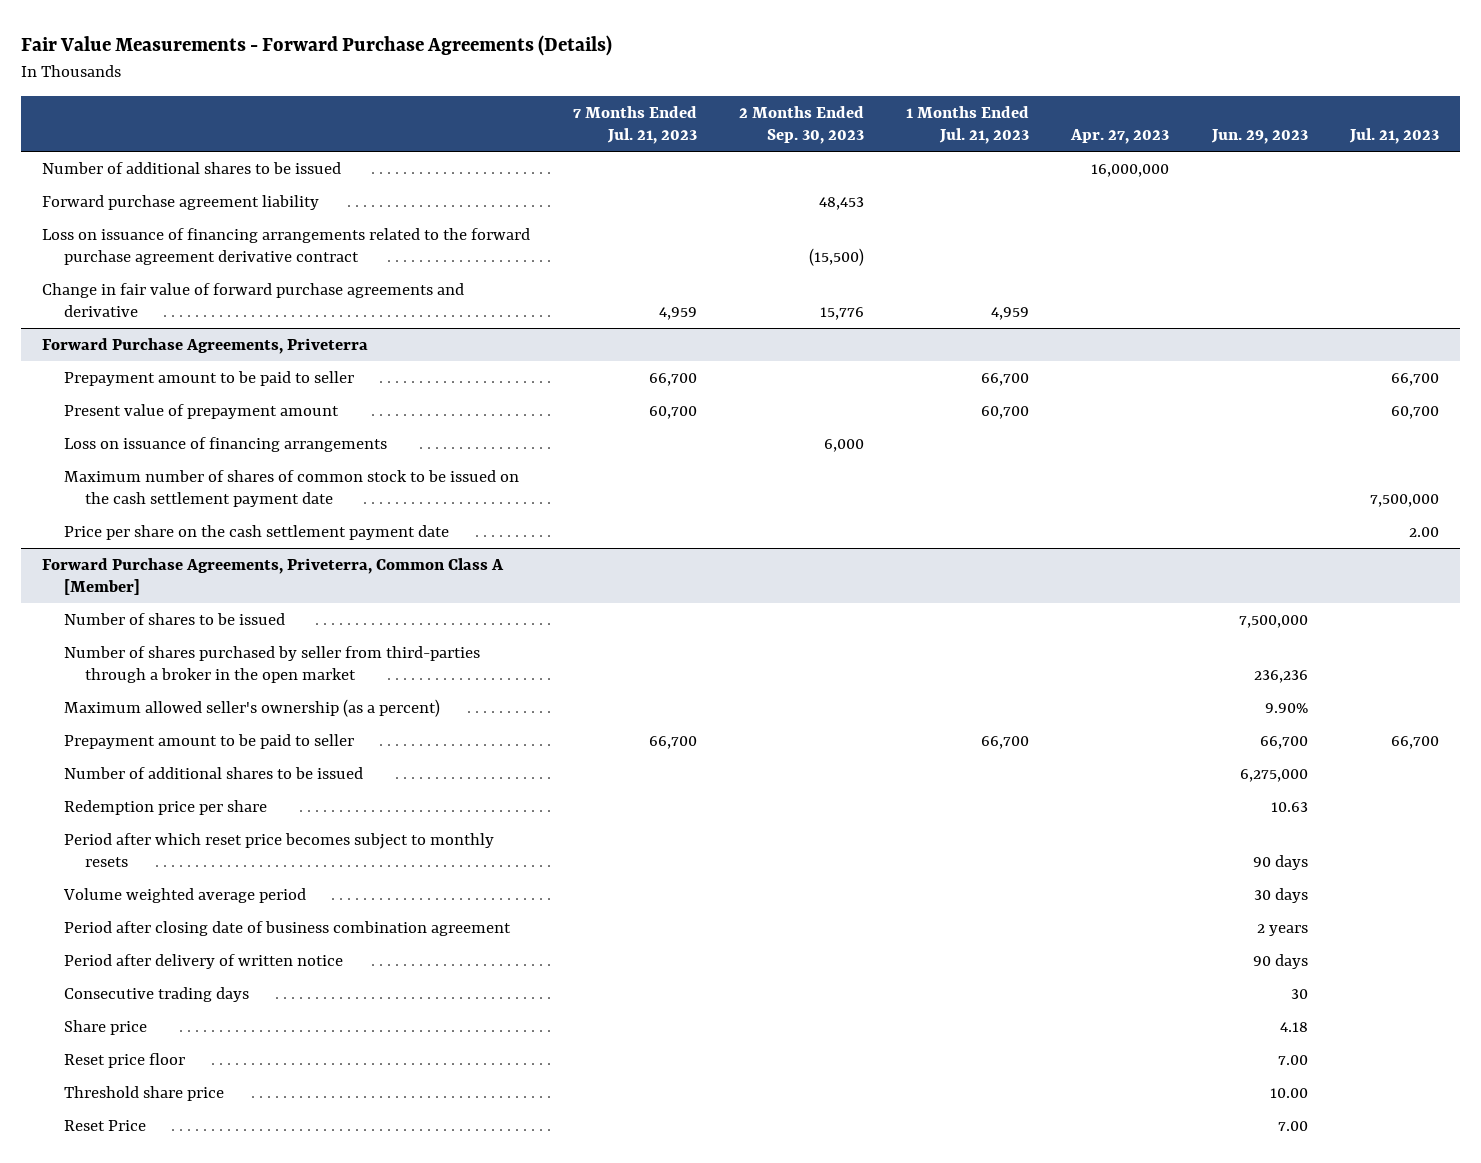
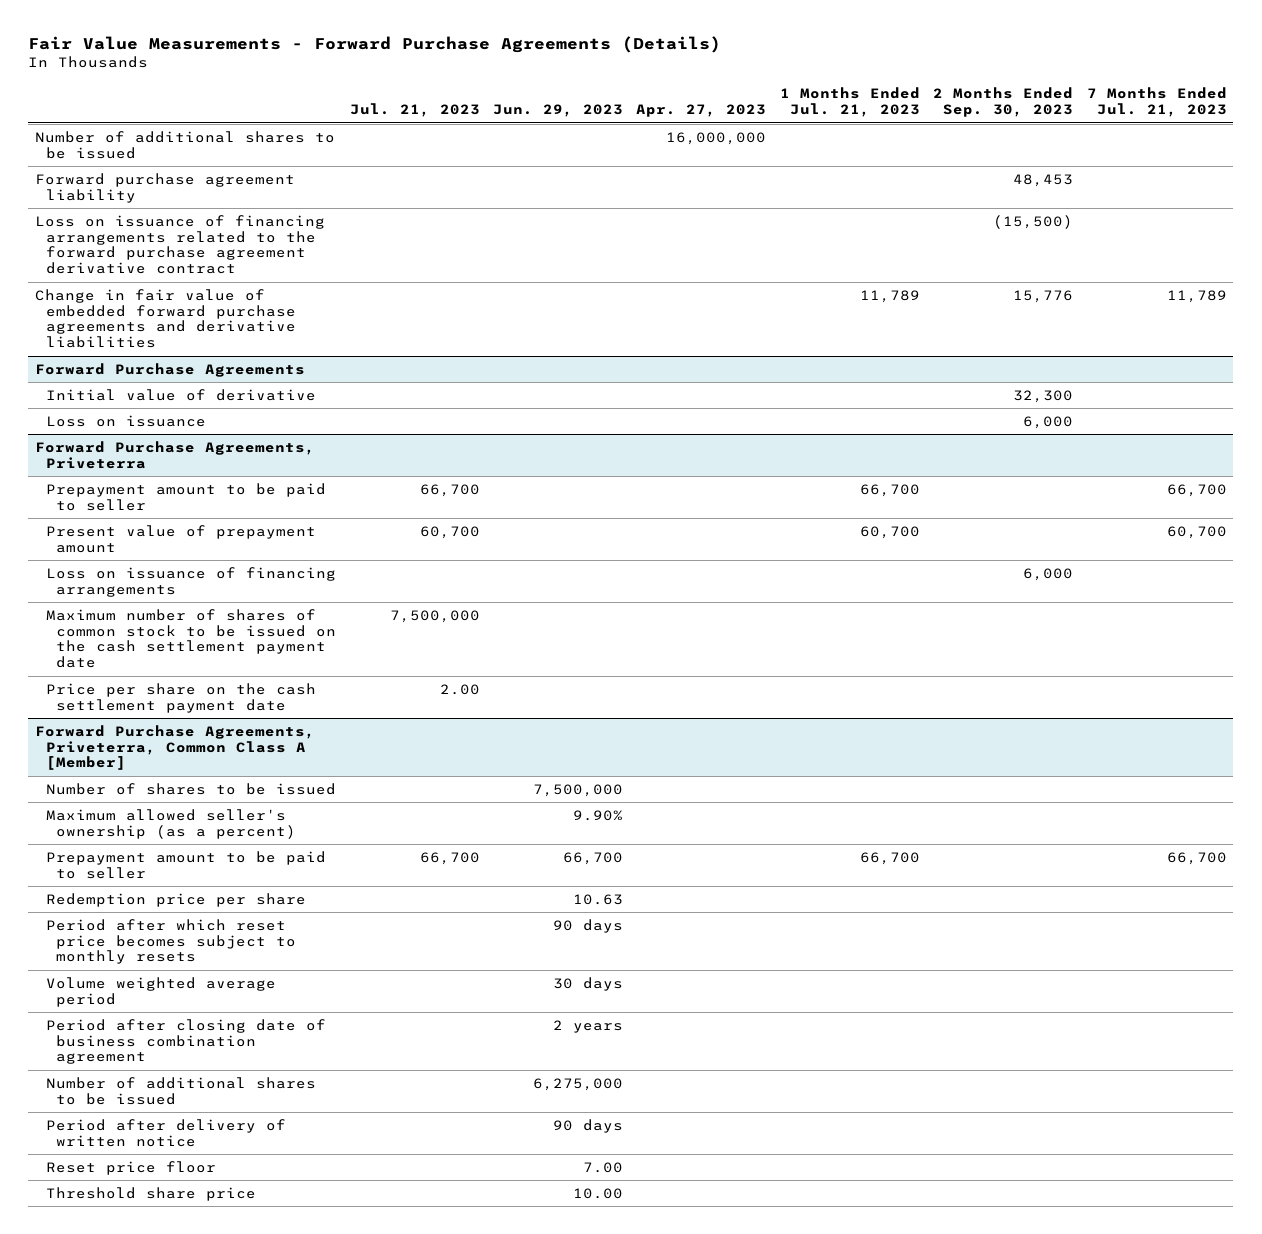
[42,282,465,318] Change in fair value of forward purchase agreements and derivative -> [35,288,296,349] Change in fair value of embedded forward purchase agreements and derivative liabilities
[658,307,697,321] 4,959 -> [1166,289,1227,303] 11,789
[991,307,1030,321] 4,959 -> [859,289,920,303] 11,789
none -> [35,362,306,377] Forward Purchase Agreements
none -> [45,388,316,401] Initial value of derivative
none -> [45,414,206,427] Loss on issuance
[63,645,480,684] Number of shares purchased by seller from third-parties through a broker in the open market -> none
[63,766,363,779] Number of additional shares to be issued -> [45,1076,316,1105] Number of additional shares to be issued
[63,986,249,1002] Consecutive trading days -> none
[63,1019,147,1035] Share price -> none
[63,1119,146,1131] Reset Price -> none

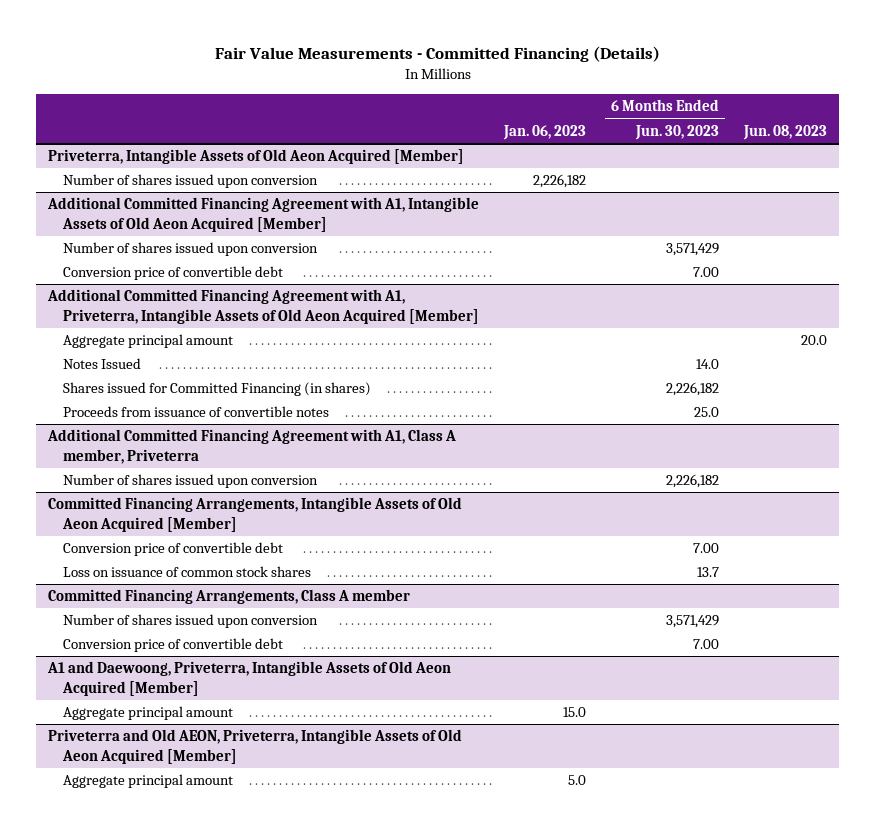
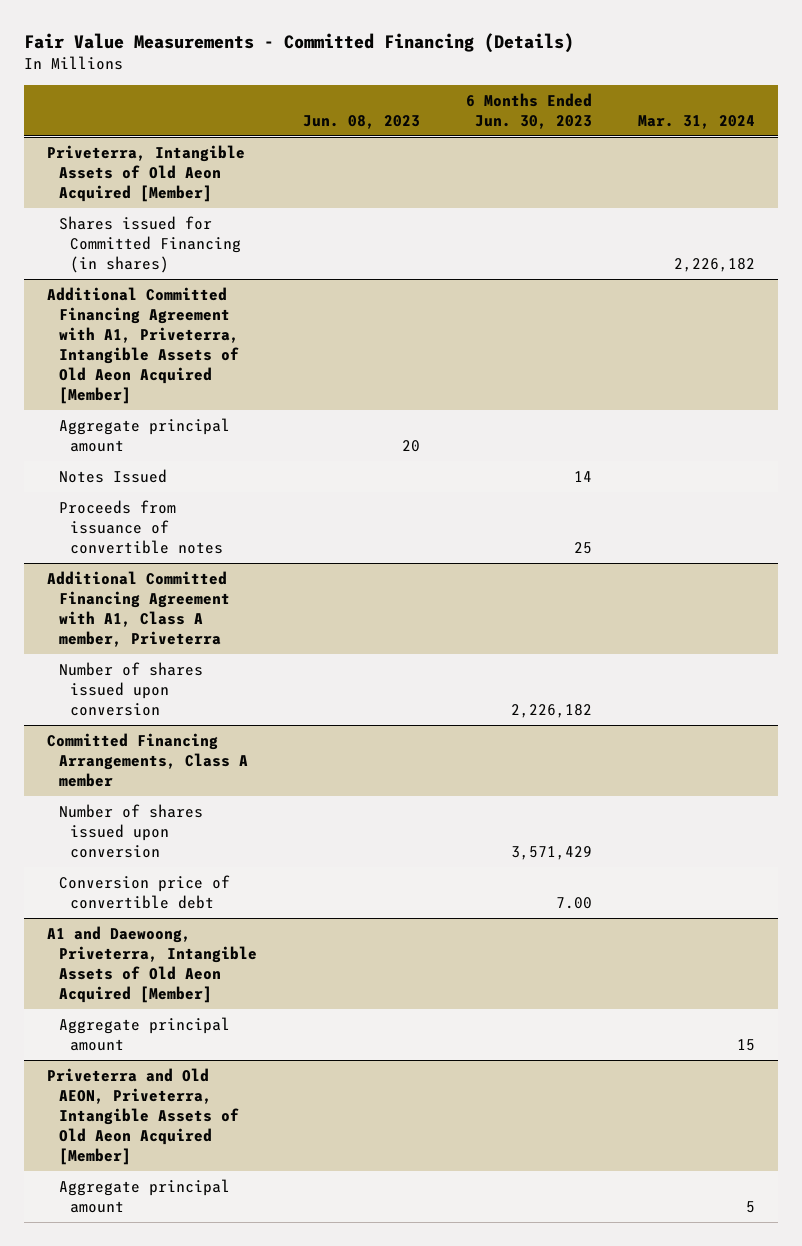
[503,124,587,140] Jan. 06, 2023 -> none
none -> [637,114,755,129] Mar. 31, 2024
[63,174,319,189] Number of shares issued upon conversion -> none
[47,197,480,232] Additional Committed Financing Agreement with A1, Intangible Assets of Old Aeon Acquired [Member] -> none
[63,242,319,257] Number of shares issued upon conversion -> none
[63,266,284,281] Conversion price of convertible debt -> none
none -> [58,215,242,274] Shares issued for Committed Financing (in shares)
[63,382,372,397] Shares issued for Committed Financing (in shares) -> none
[800,335,827,346] 20.0 -> [401,440,420,453] 20
[695,359,719,370] 14.0 -> [573,470,592,482] 14
[693,407,719,418] 25.0 -> [573,542,592,555] 25
[48,497,463,532] Committed Financing Arrangements, Intangible Assets of Old Aeon Acquired [Member] -> none
[63,542,284,557] Conversion price of convertible debt -> none
[63,566,312,578] Loss on issuance of common stock shares -> none

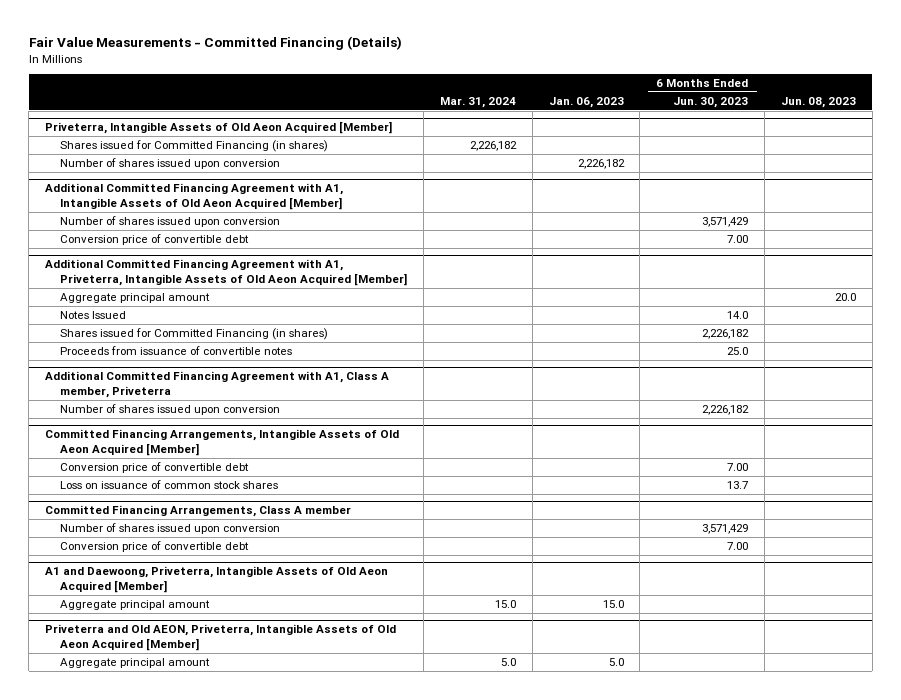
none -> [548,96,624,108] Jan. 06, 2023
none -> [60,158,281,170] Number of shares issued upon conversion
none -> [45,183,344,210] Additional Committed Financing Agreement with A1, Intangible Assets of Old Aeon Acquired [Member]
none -> [60,216,281,228] Number of shares issued upon conversion
none -> [60,234,250,246] Conversion price of convertible debt
[401,440,420,453] 20 -> [835,293,857,302] 20.0
[573,470,592,482] 14 -> [727,311,749,320] 14.0
none -> [60,328,329,341] Shares issued for Committed Financing (in shares)
[573,542,592,555] 25 -> [727,347,749,356] 25.0
none -> [45,429,400,456] Committed Financing Arrangements, Intangible Assets of Old Aeon Acquired [Member]
none -> [60,462,250,474] Conversion price of convertible debt
none -> [60,480,279,490] Loss on issuance of common stock shares
[736,1039,755,1052] 15 -> [494,600,516,609] 15.0
[745,1201,755,1214] 5 -> [500,658,516,667] 5.0

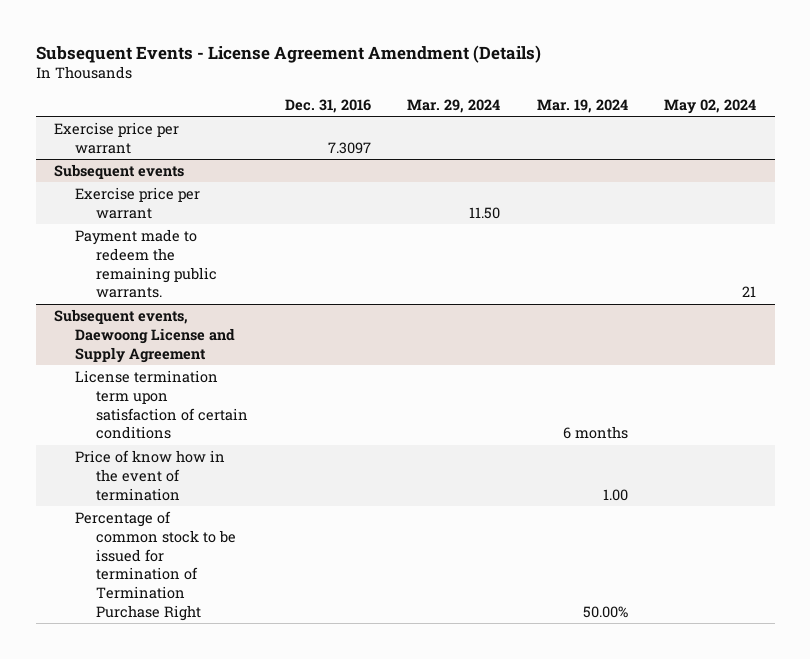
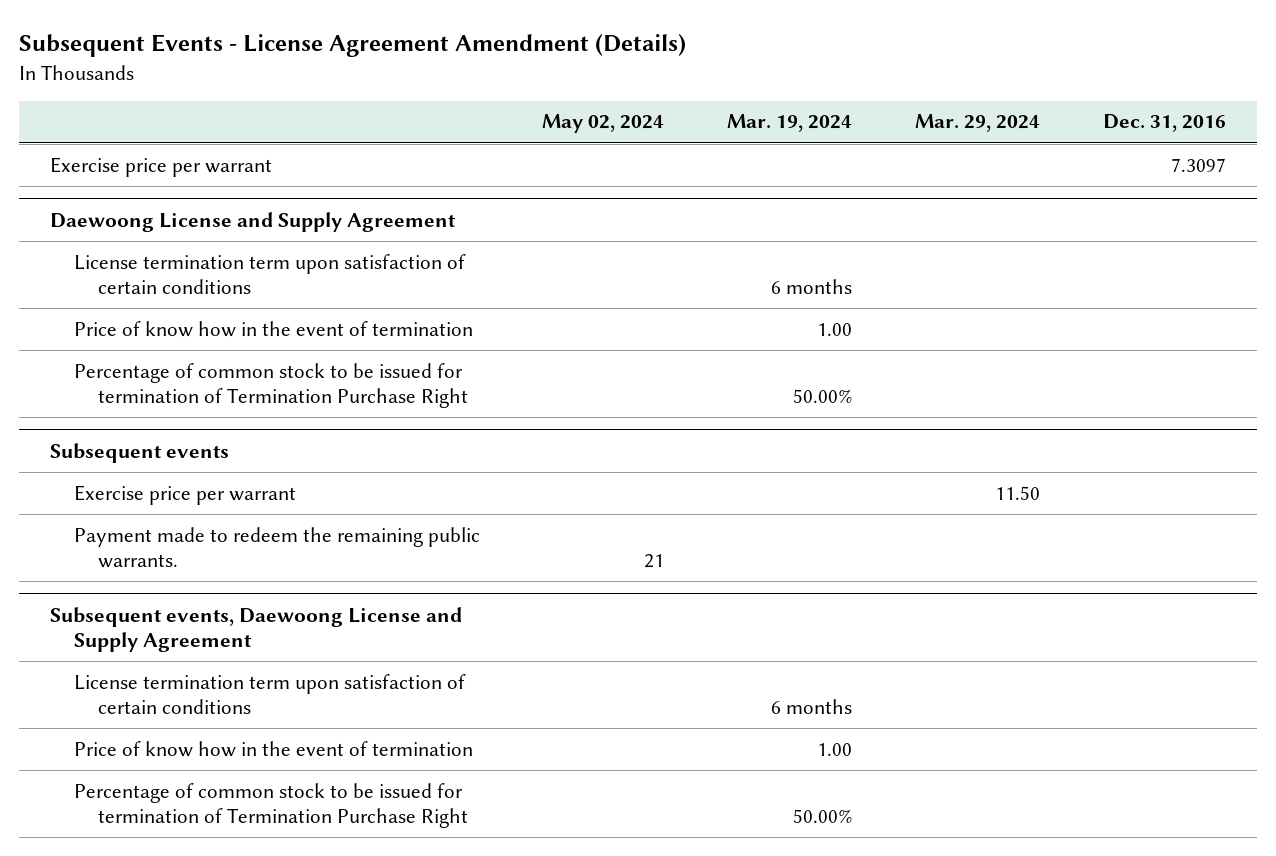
none -> [49,211,456,232] Daewoong License and Supply Agreement
none -> [73,253,466,295] License termination term upon satisfaction of certain conditions
none -> [73,320,473,337] Price of know how in the event of termination
none -> [73,362,468,409] Percentage of common stock to be issued for termination of Termination Purchase Right

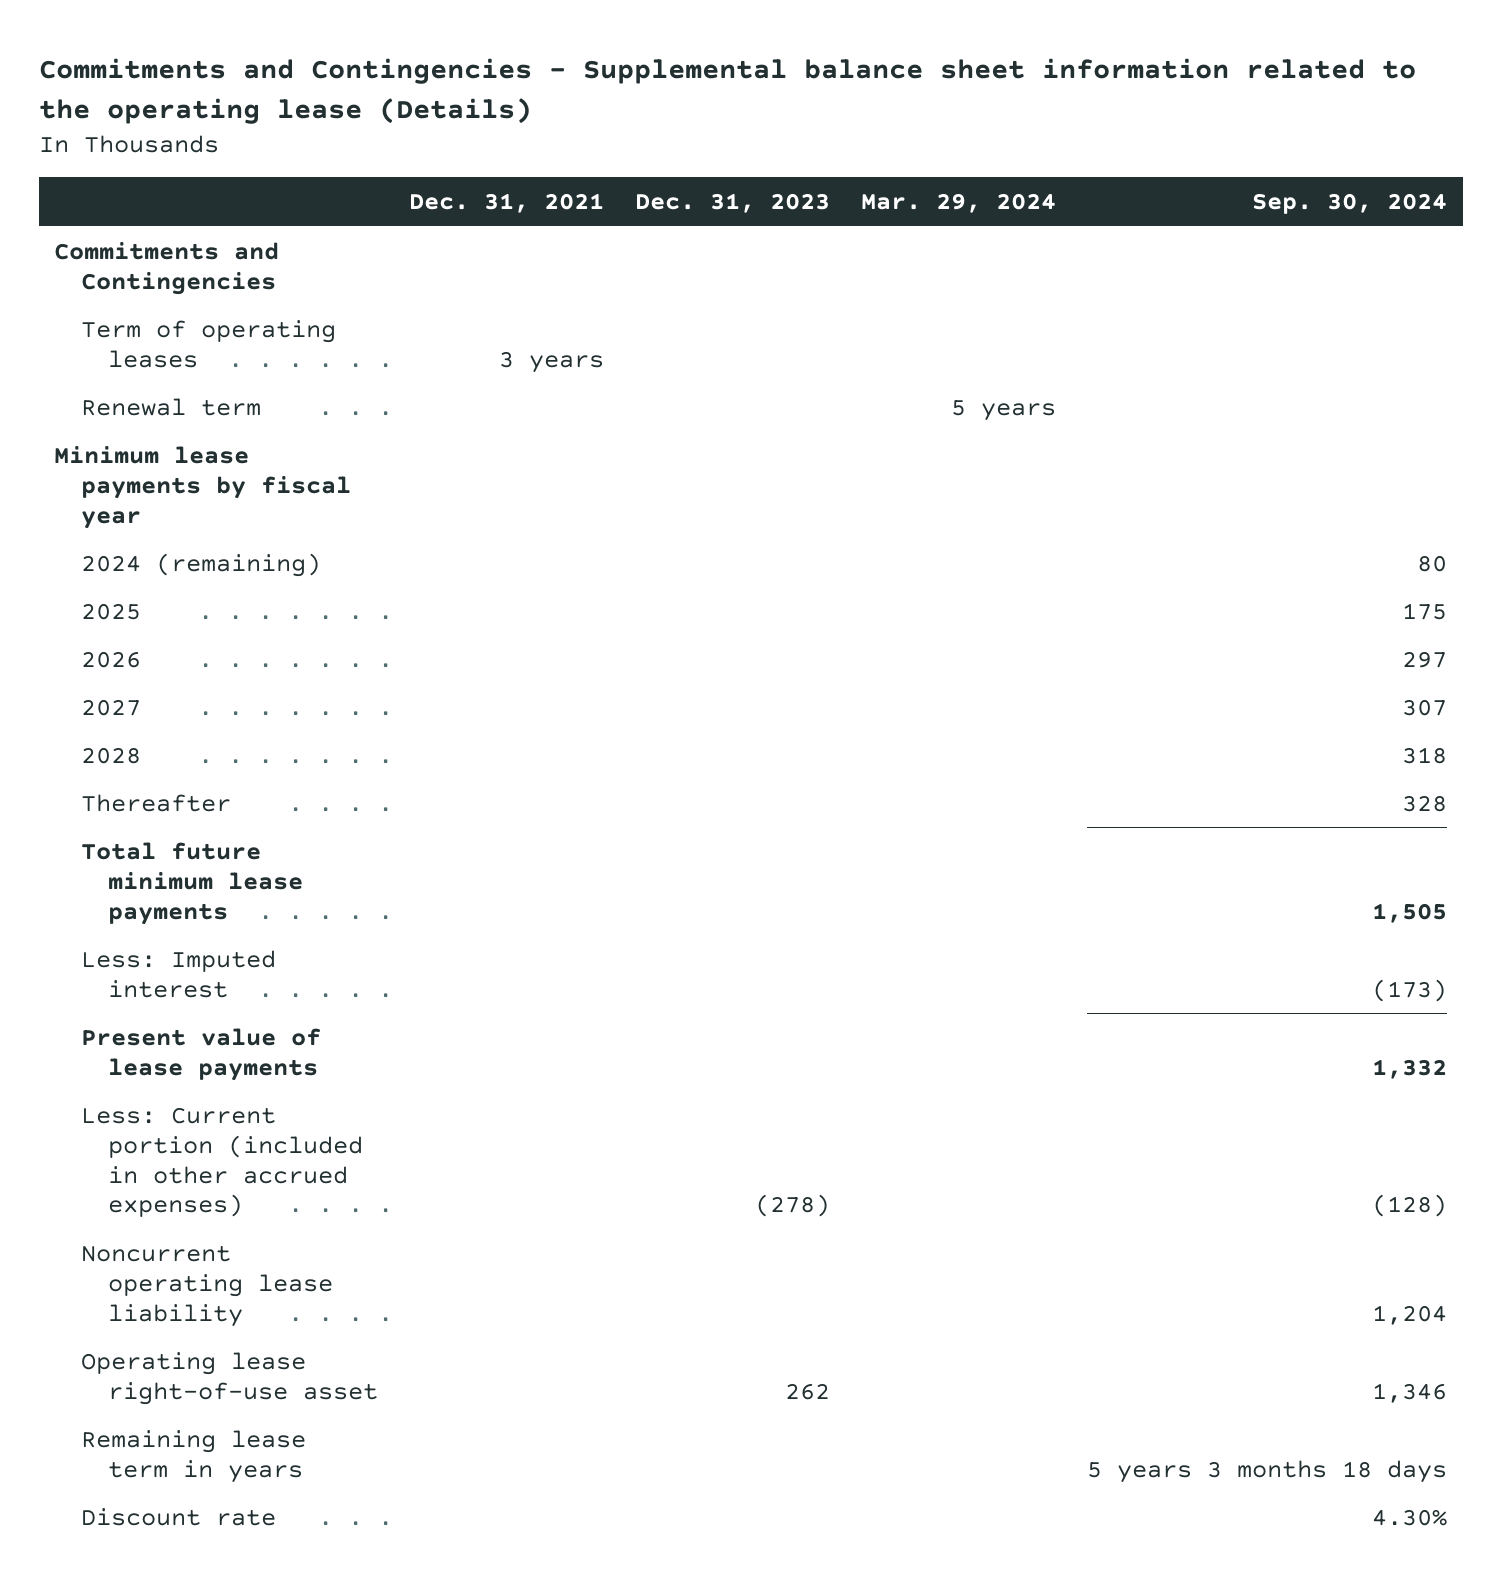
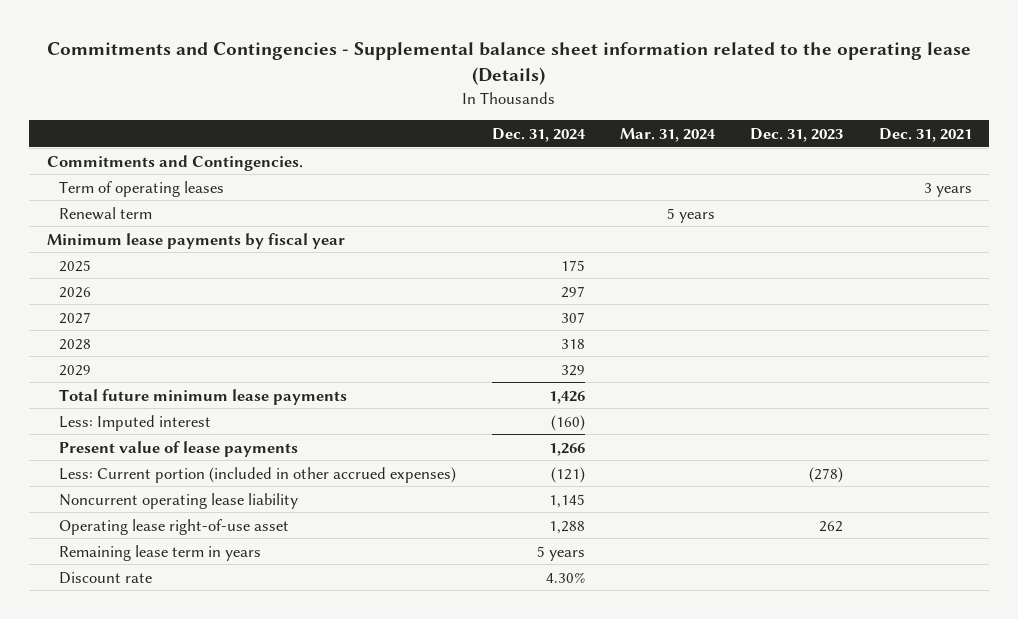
[860,193,1056,214] Mar. 29, 2024 -> none
[1252,193,1448,215] Sep. 30, 2024 -> none
none -> [491,127,586,142] Dec. 31, 2024
none -> [619,127,716,142] Mar. 31, 2024
[54,241,280,295] Commitments and Contingencies -> [46,154,303,171] Commitments and Contingencies.
[81,552,322,577] 2024 (remaining) -> none
[81,793,232,812] Thereafter -> none
none -> [59,364,92,376] 2029

